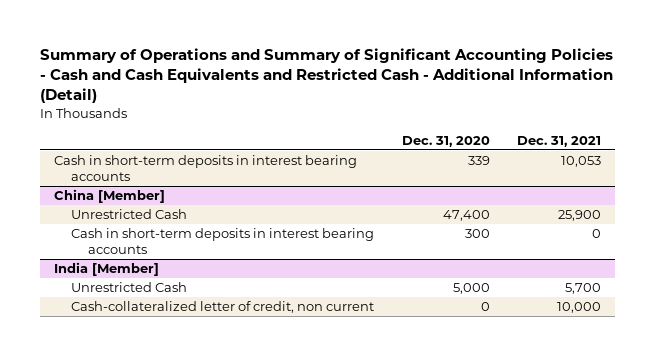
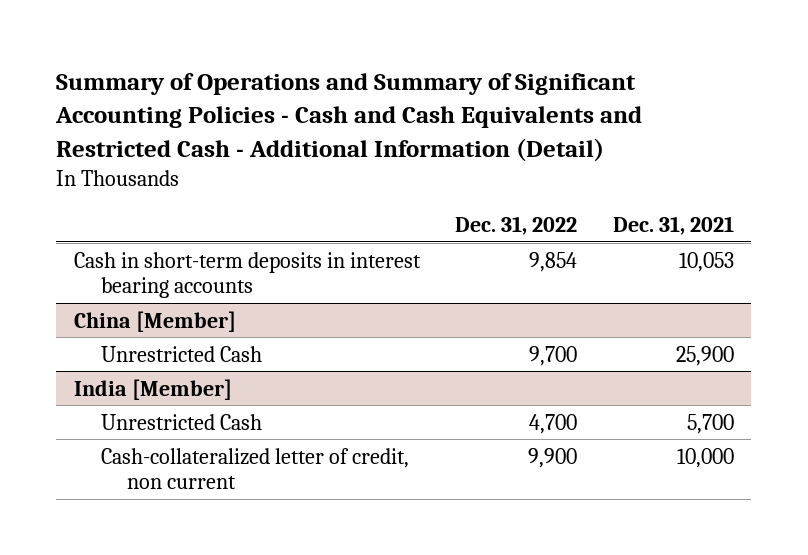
[401,135,490,147] Dec. 31, 2020 -> none
none -> [455,215,578,235] Dec. 31, 2022
[71,227,375,254] Cash in short-term deposits in interest bearing accounts -> none

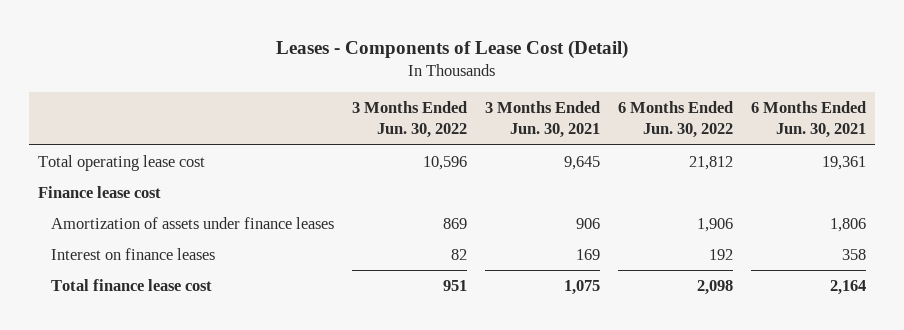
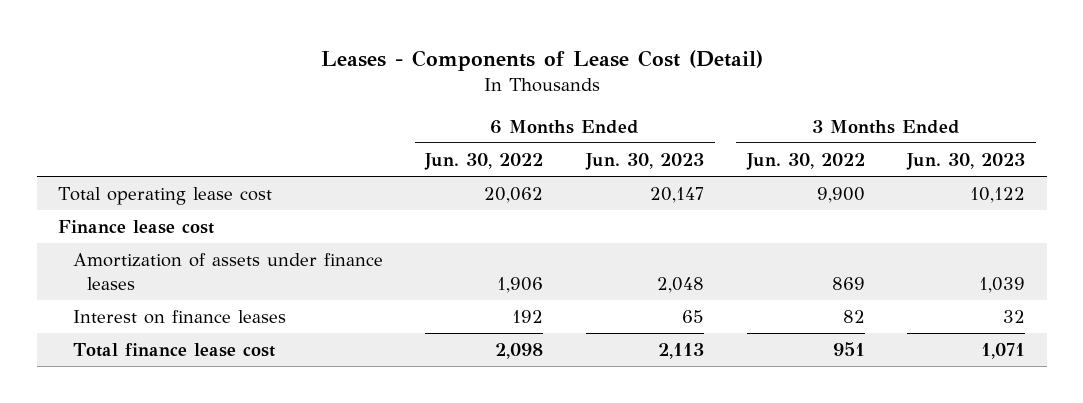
[484,101,600,139] 3 Months Ended Jun. 30, 2021 -> none
[750,101,866,139] 6 Months Ended Jun. 30, 2021 -> none
none -> [584,153,704,171] Jun. 30, 2023
none -> [906,153,1026,171] Jun. 30, 2023
[422,156,467,171] 10,596 -> [816,187,865,204] 9,900
[688,156,733,171] 21,812 -> [484,187,544,204] 20,062

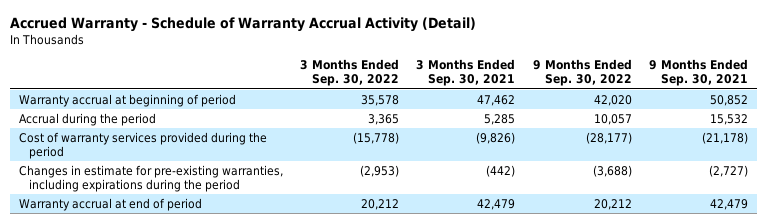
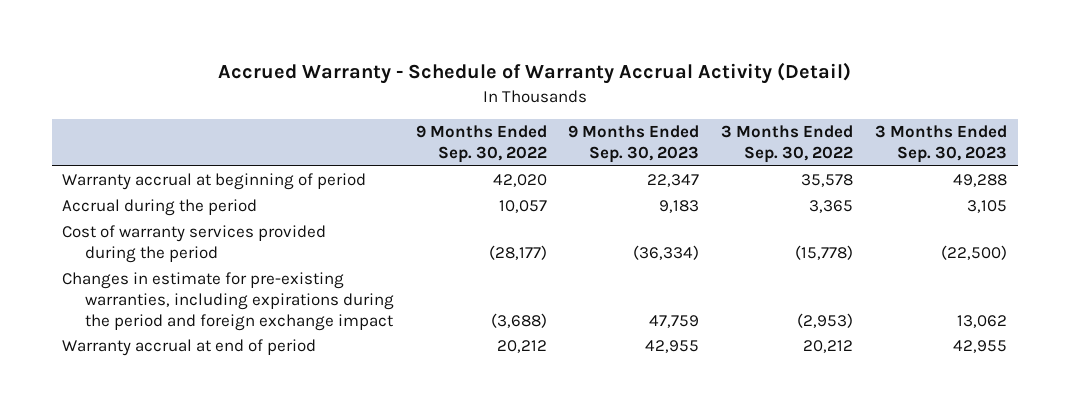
[416,59,516,87] 3 Months Ended Sep. 30, 2021 -> none
[648,59,748,87] 9 Months Ended Sep. 30, 2021 -> none
none -> [568,125,700,163] 9 Months Ended Sep. 30, 2023
none -> [874,125,1007,163] 3 Months Ended Sep. 30, 2023
[18,164,283,192] Changes in estimate for pre-existing warranties, including expirations during the period -> [62,272,394,331] Changes in estimate for pre-existing warranties, including expirations during the period and foreign exchange impact

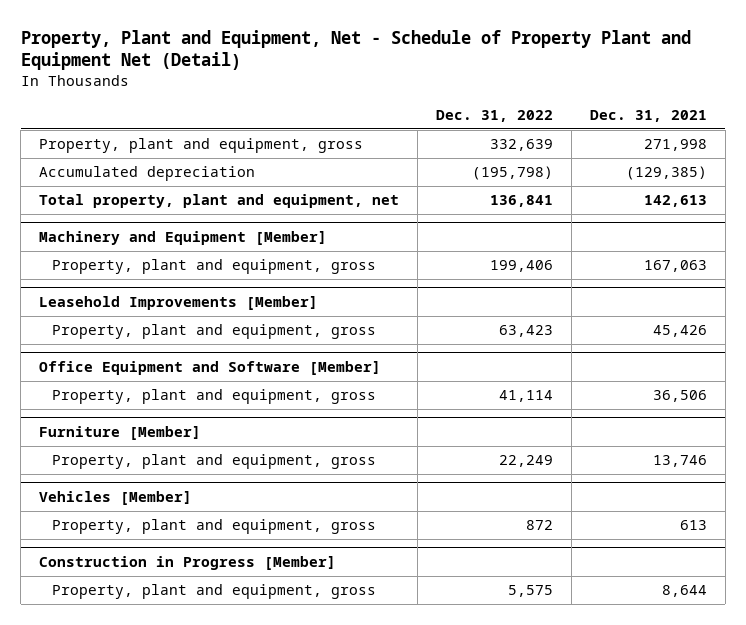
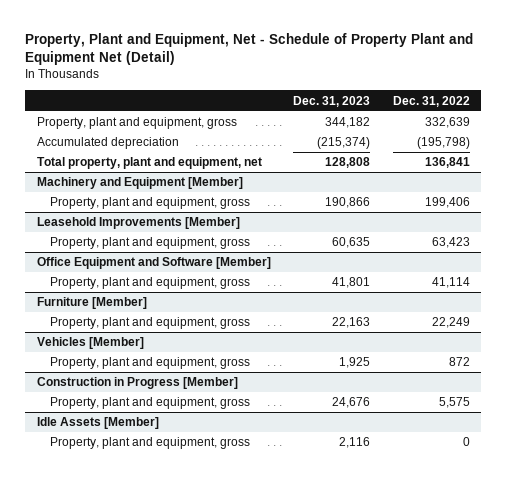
[589,110,707,123] Dec. 31, 2021 -> none
none -> [293,95,371,107] Dec. 31, 2023
none -> [36,417,159,430] Idle Assets [Member]
none -> [50,437,251,450] Property, plant and equipment, gross

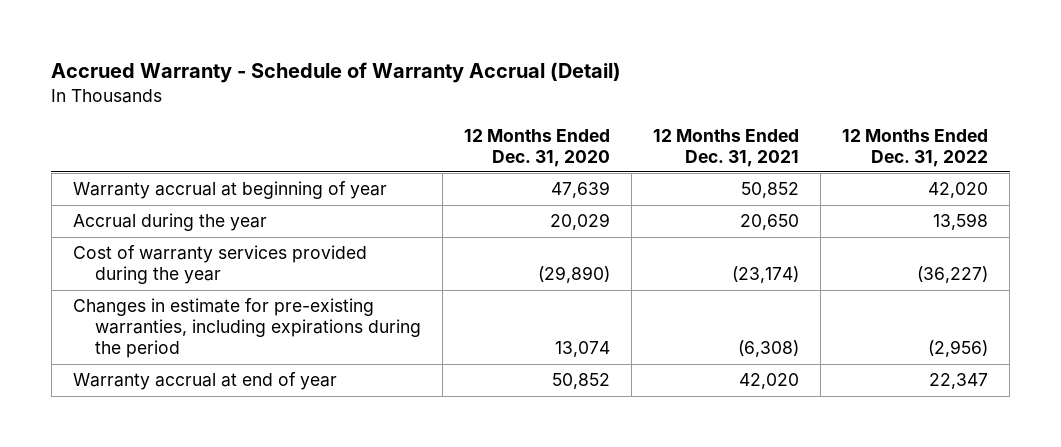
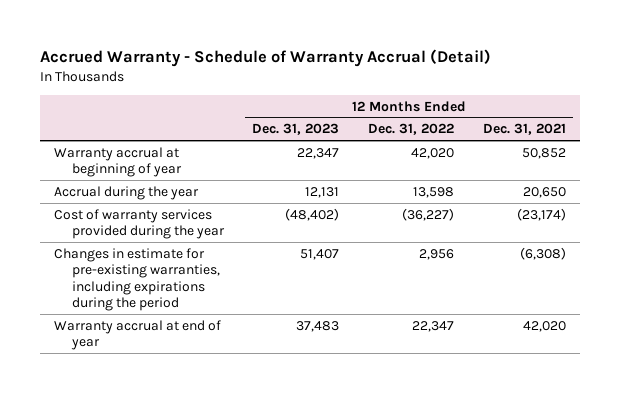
[464,128,611,167] 12 Months Ended Dec. 31, 2020 -> none
none -> [252,123,340,136] Dec. 31, 2023
[928,340,989,358] (2,956) -> [419,248,455,260] 2,956

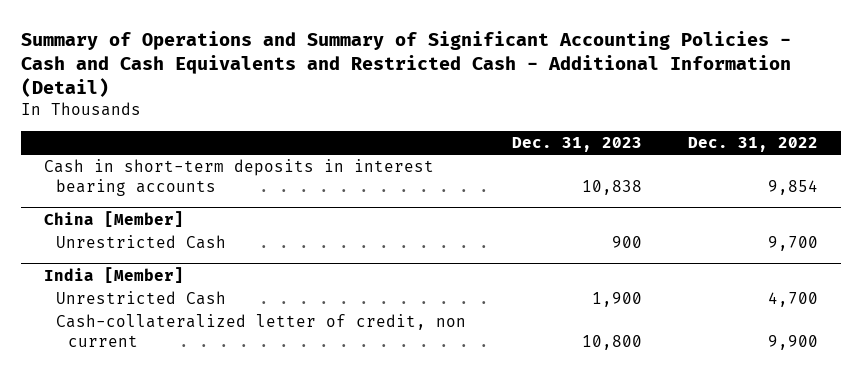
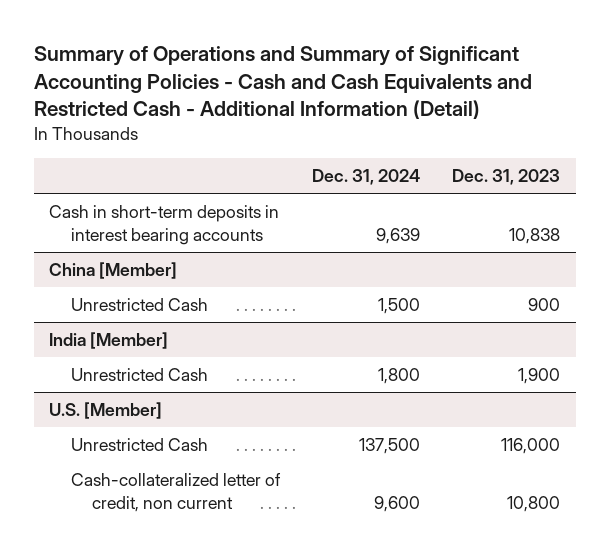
[688,136,819,152] Dec. 31, 2022 -> none
none -> [311,168,420,185] Dec. 31, 2024
none -> [49,402,163,420] U.S. [Member]
none -> [70,438,208,452] Unrestricted Cash

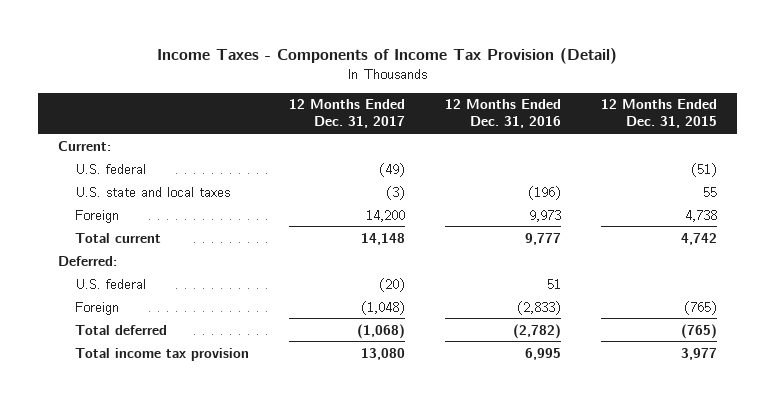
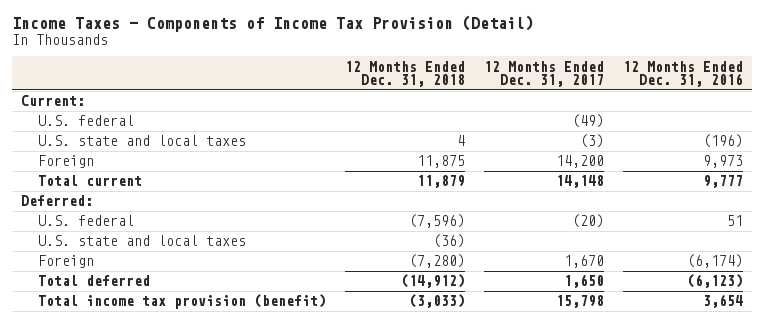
[600,99,717,129] 12 Months Ended Dec. 31, 2015 -> none
none -> [344,60,465,87] 12 Months Ended Dec. 31, 2018
none -> [37,235,246,247] U.S. state and local taxes
[360,300,405,315] (1,048) -> [563,255,604,269] 1,670
[516,300,561,315] (2,833) -> [686,254,743,269] (6,174)
[356,323,405,339] (1,068) -> [563,274,604,289] 1,650
[512,323,561,339] (2,782) -> [686,274,743,289] (6,123)
[74,347,249,361] Total income tax provision -> [37,294,326,310] Total income tax provision (benefit)
[360,347,405,360] 13,080 -> [555,295,604,309] 15,798
[524,347,561,360] 6,995 -> [702,294,743,309] 3,654

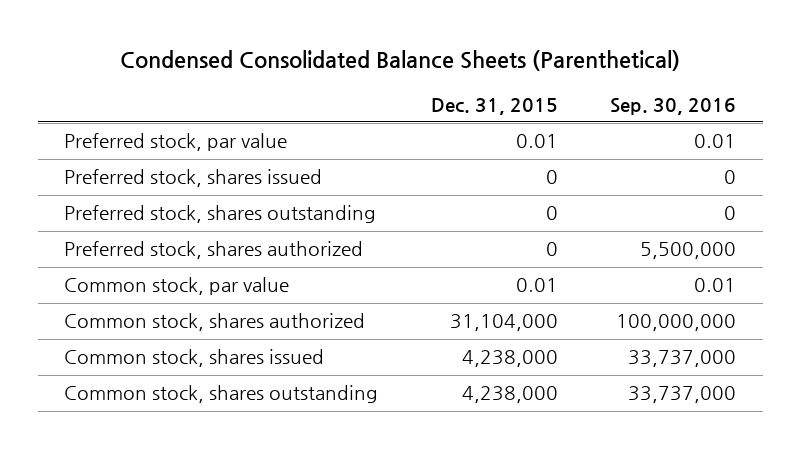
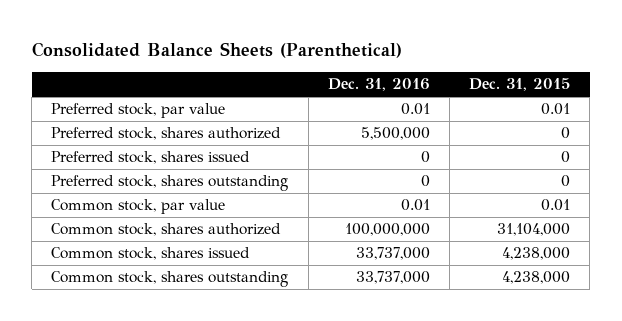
[120,50,681,72] Condensed Consolidated Balance Sheets (Parenthetical) -> [31,42,402,59] Consolidated Balance Sheets (Parenthetical)
[610,97,737,115] Sep. 30, 2016 -> none
none -> [327,78,430,92] Dec. 31, 2016
[64,241,364,260] Preferred stock, shares authorized -> [51,127,282,141] Preferred stock, shares authorized

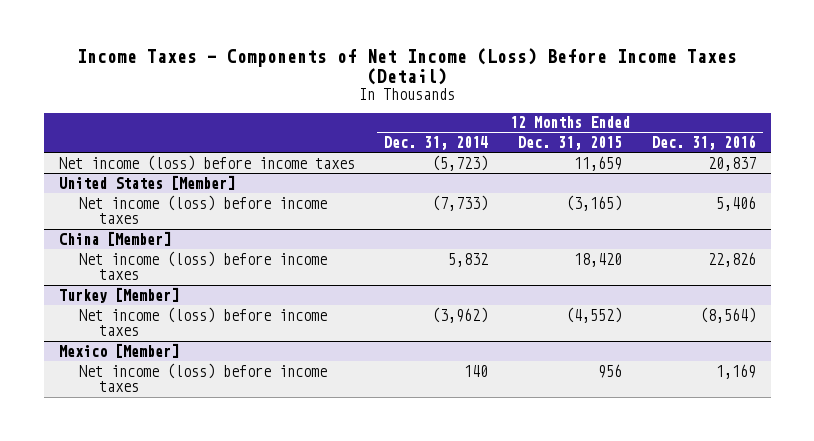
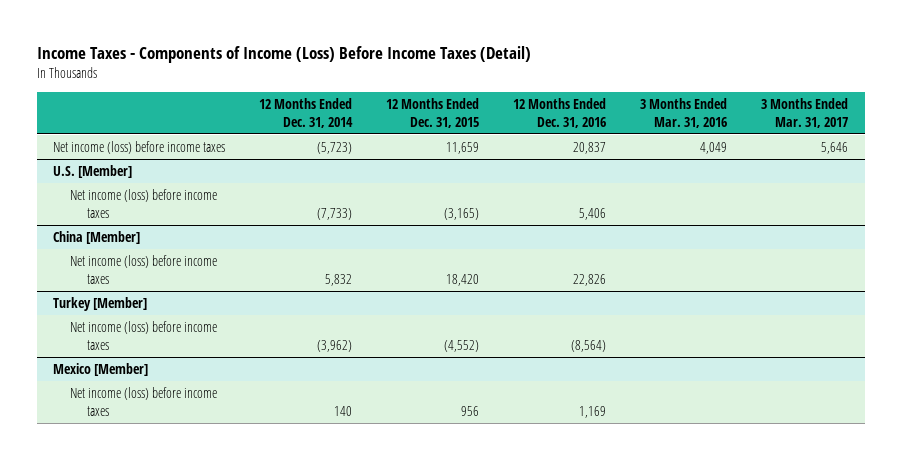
[77,48,738,85] Income Taxes - Components of Net Income (Loss) Before Income Taxes (Detail) -> [36,45,531,63] Income Taxes - Components of Income (Loss) Before Income Taxes (Detail)
none -> [639,97,727,128] 3 Months Ended Mar. 31, 2016
none -> [760,97,848,128] 3 Months Ended Mar. 31, 2017
[58,174,235,190] United States [Member] -> [53,165,133,179] U.S. [Member]

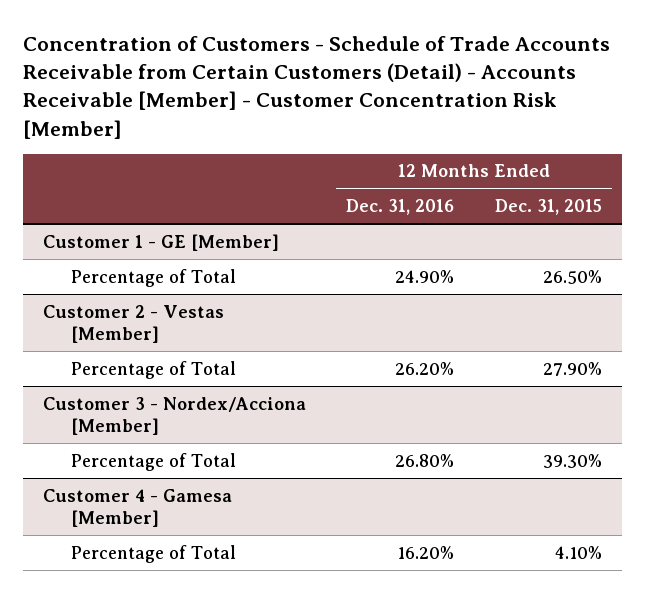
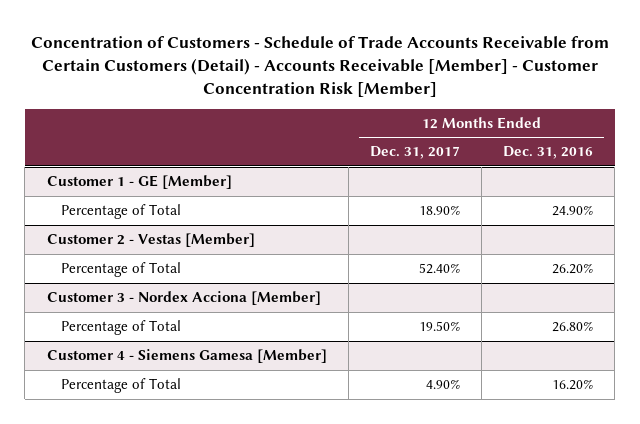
[494,199,602,216] Dec. 31, 2015 -> none
none -> [369,146,460,160] Dec. 31, 2017
[43,396,307,435] Customer 3 - Nordex/Acciona [Member] -> [46,291,321,306] Customer 3 - Nordex Acciona [Member]
[43,488,233,527] Customer 4 - Gamesa [Member] -> [46,349,327,364] Customer 4 - Siemens Gamesa [Member]

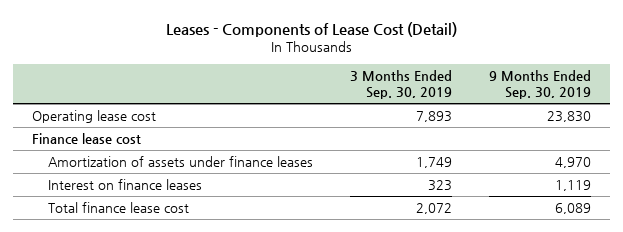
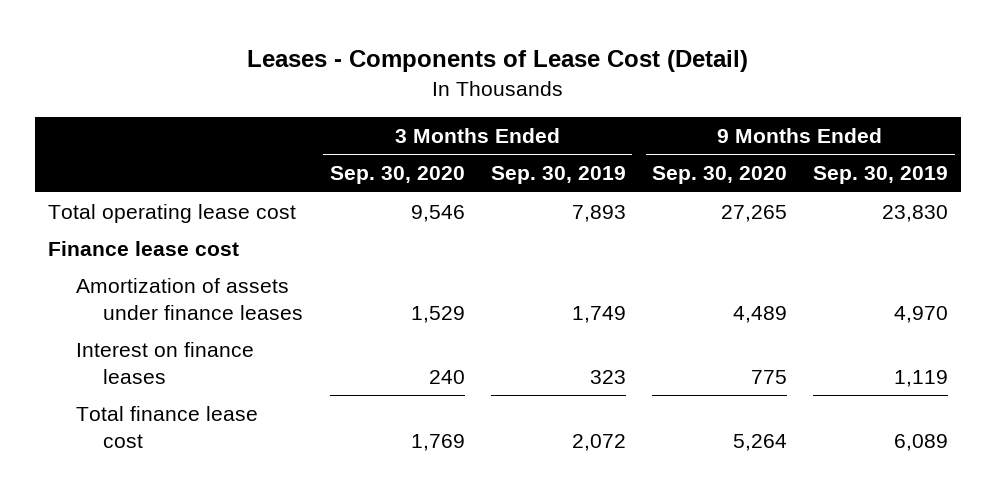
none -> [329,166,465,185] Sep. 30, 2020
none -> [652,166,788,185] Sep. 30, 2020
[31,110,156,124] Operating lease cost -> [47,203,296,223] Total operating lease cost

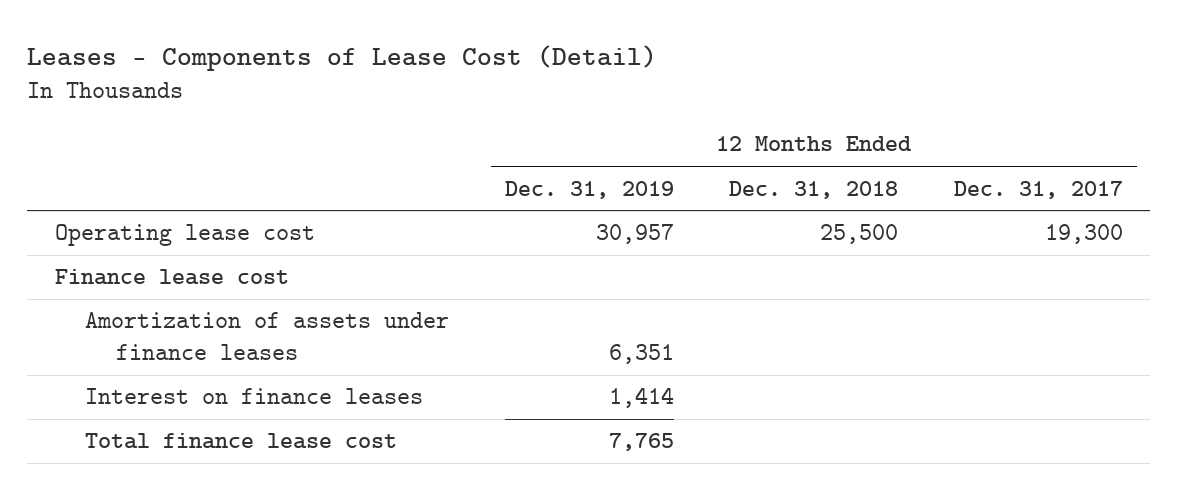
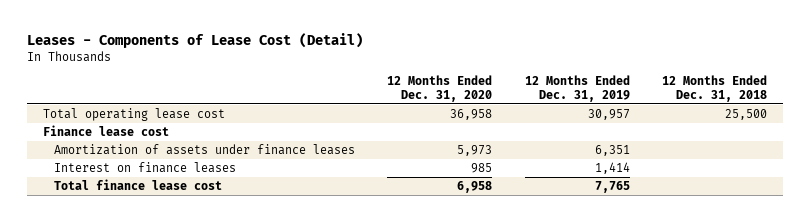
[953,180,1123,199] Dec. 31, 2017 -> none
none -> [387,75,493,102] 12 Months Ended Dec. 31, 2020
[54,224,315,247] Operating lease cost -> [43,107,226,121] Total operating lease cost

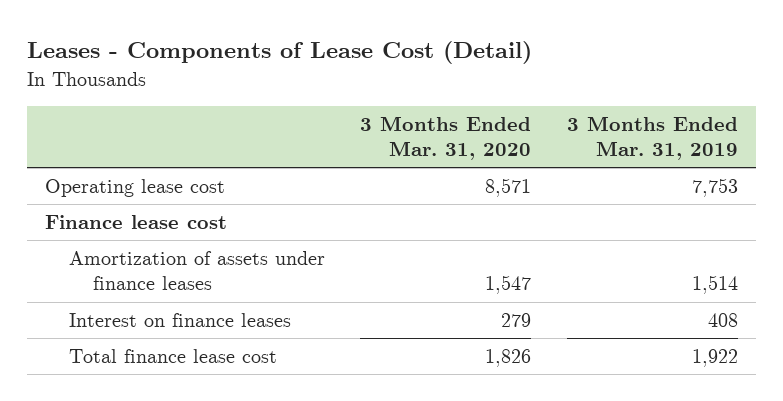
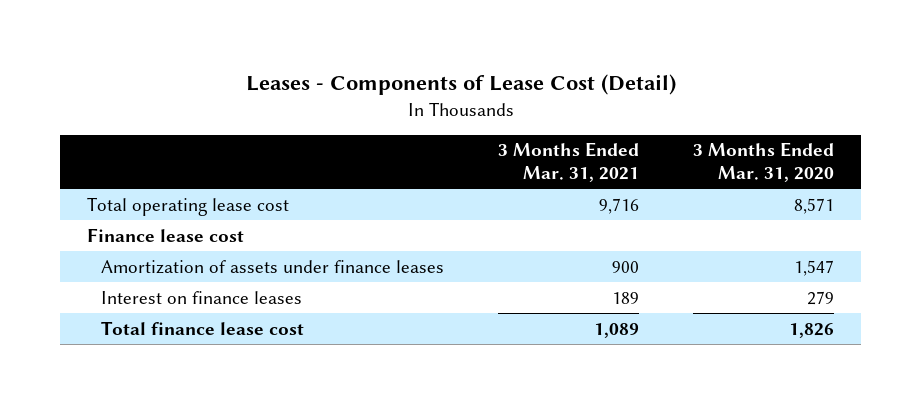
[566,115,738,161] 3 Months Ended Mar. 31, 2019 -> none
none -> [497,142,639,183] 3 Months Ended Mar. 31, 2021
[44,179,225,198] Operating lease cost -> [87,196,290,216] Total operating lease cost

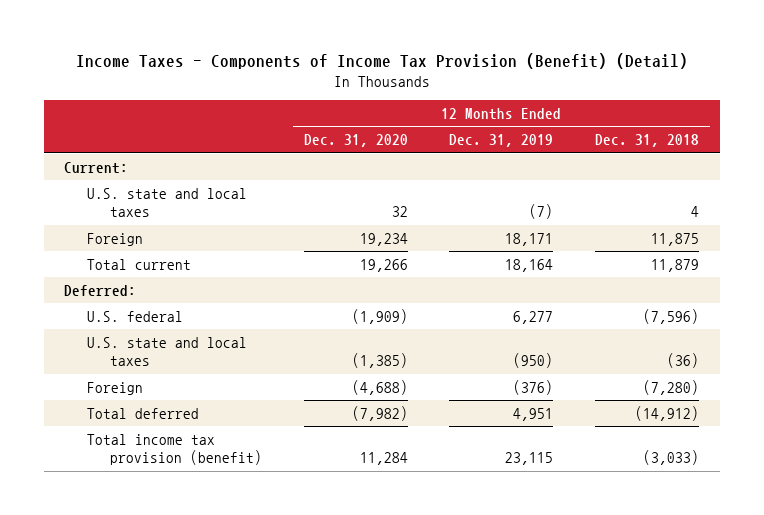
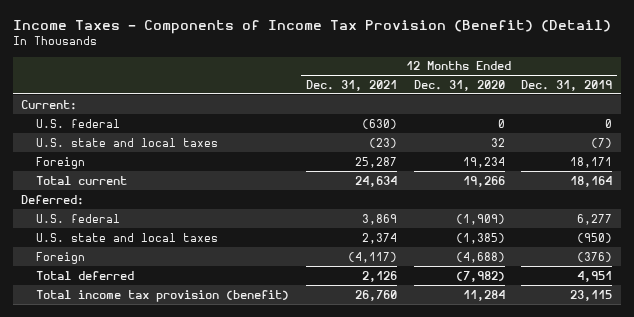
[595,134,700,148] Dec. 31, 2018 -> none
none -> [305,79,397,91] Dec. 31, 2021
none -> [35,118,120,128] U.S. federal

